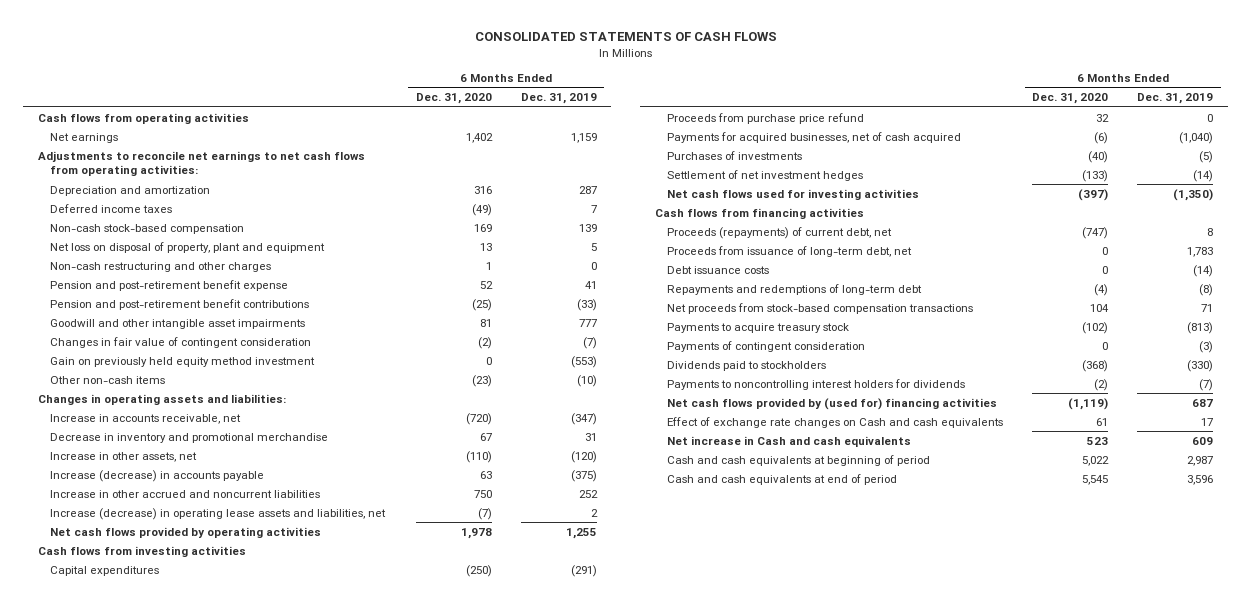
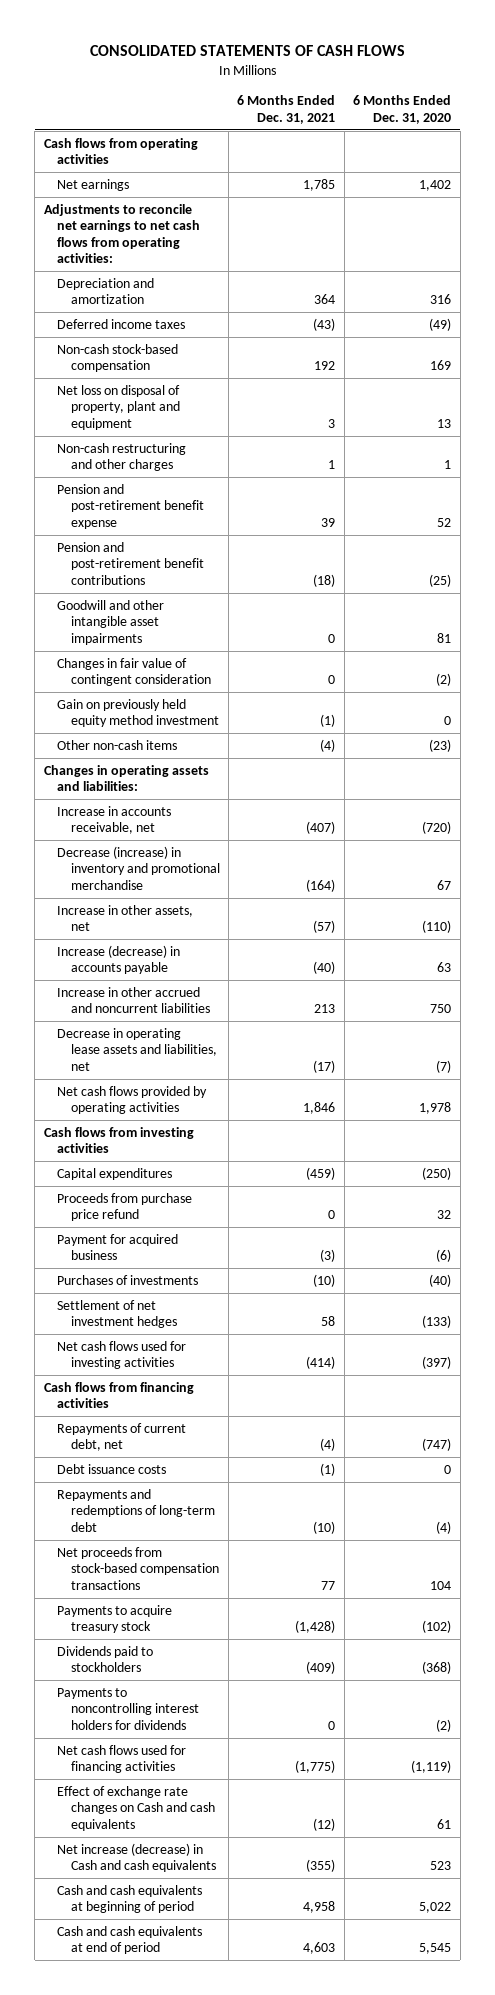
[520,93,597,105] Dec. 31, 2019 -> none
none -> [237,95,336,124] 6 Months Ended Dec. 31, 2021
[50,432,329,443] Decrease in inventory and promotional merchandise -> [57,845,220,890] Decrease (increase) in inventory and promotional merchandise
[50,507,387,520] Increase (decrease) in operating lease assets and liabilities, net -> [57,1027,217,1071] Decrease in operating lease assets and liabilities, net
[666,131,961,143] Payments for acquired businesses, net of cash acquired -> [57,1233,179,1261] Payment for acquired business
[666,245,912,257] Proceeds from issuance of long-term debt, net -> none
[666,226,892,239] Proceeds (repayments) of current debt, net -> [57,1422,187,1452] Repayments of current debt, net
[666,340,865,352] Payments of contingent consideration -> none
[666,397,997,410] Net cash flows provided by (used for) financing activities -> [57,1744,187,1774] Net cash flows used for financing activities
[666,435,911,447] Net increase in Cash and cash equivalents -> [57,1842,216,1873] Net increase (decrease) in Cash and cash equivalents

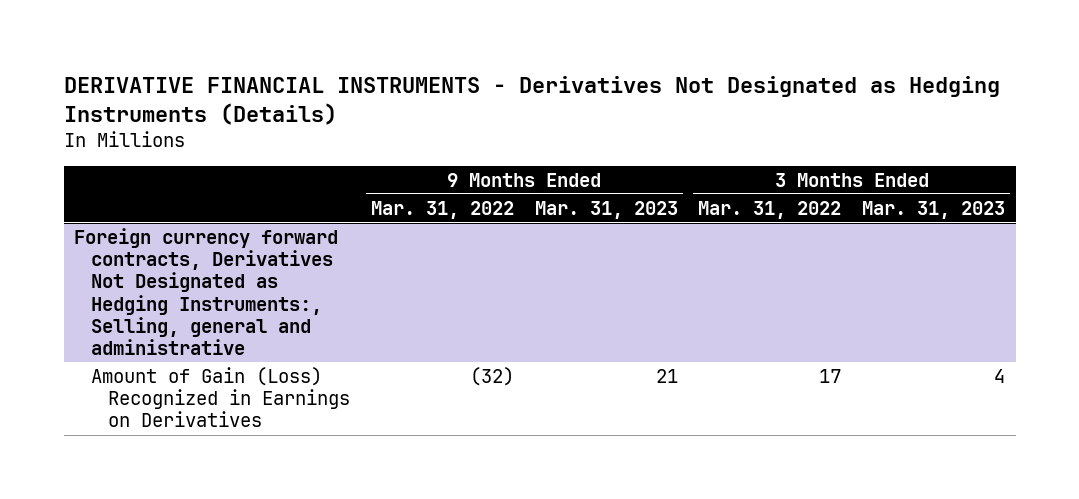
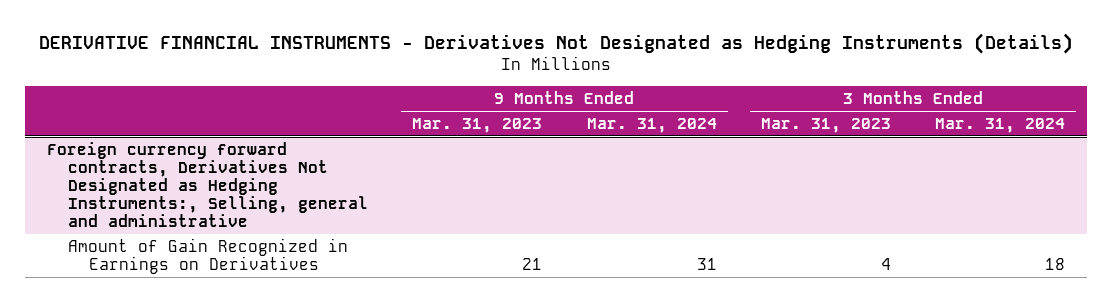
[370,200,514,219] Mar. 31, 2022 -> none
[698,200,842,219] Mar. 31, 2022 -> none
none -> [586,117,717,133] Mar. 31, 2024
none -> [935,117,1066,133] Mar. 31, 2024
[91,366,350,428] Amount of Gain (Loss) Recognized in Earnings on Derivatives -> [68,237,349,275] Amount of Gain Recognized in Earnings on Derivatives

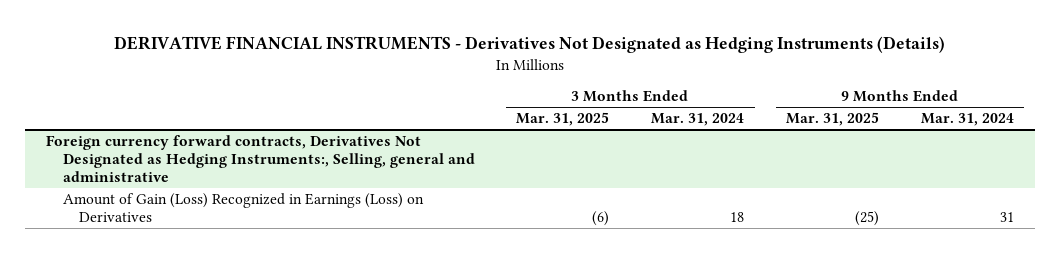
[412,117,543,133] Mar. 31, 2023 -> none
[760,117,891,133] Mar. 31, 2023 -> none
none -> [516,112,610,127] Mar. 31, 2025
none -> [786,112,880,127] Mar. 31, 2025
[68,237,349,275] Amount of Gain Recognized in Earnings on Derivatives -> [62,192,424,222] Amount of Gain (Loss) Recognized in Earnings (Loss) on Derivatives

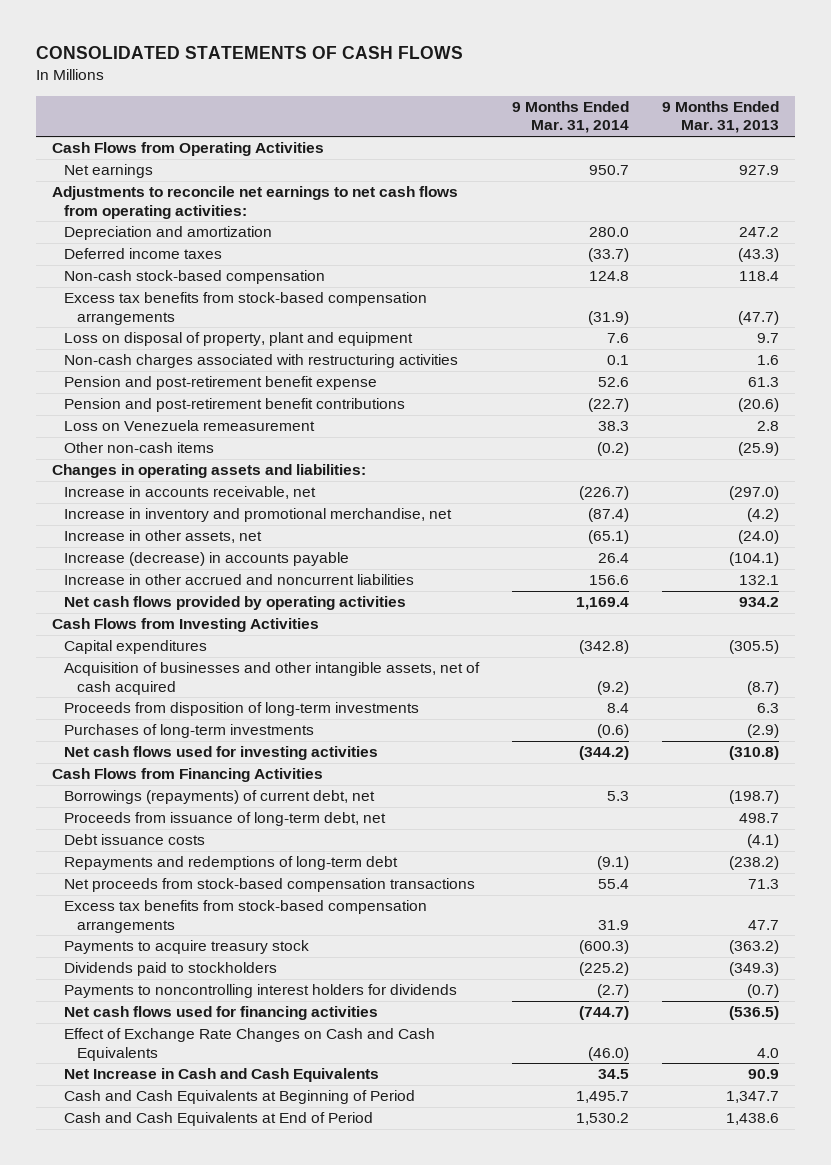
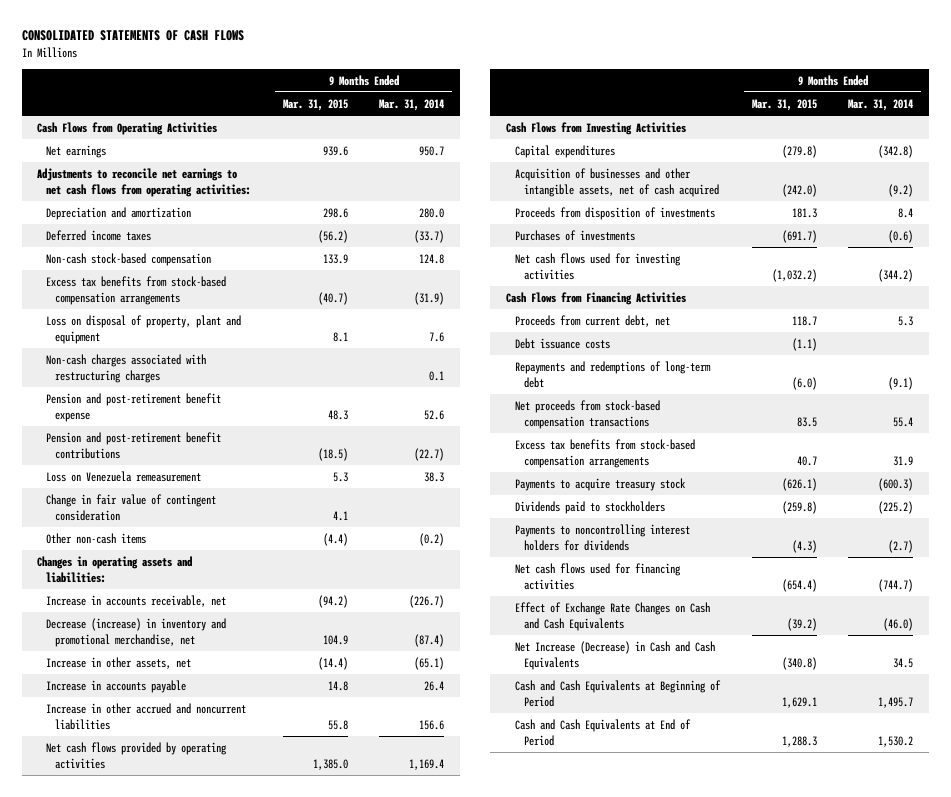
[661,100,779,134] 9 Months Ended Mar. 31, 2013 -> none
none -> [282,98,348,111] Mar. 31, 2015
[64,354,459,369] Non-cash charges associated with restructuring activities -> [46,353,207,383] Non-cash charges associated with restructuring charges
none -> [46,493,217,521] Change in fair value of contingent consideration
[64,508,453,523] Increase in inventory and promotional merchandise, net -> [46,617,227,647] Decrease (increase) in inventory and promotional merchandise, net
[64,552,350,567] Increase (decrease) in accounts payable -> [46,679,187,693] Increase in accounts payable
[64,702,420,717] Proceeds from disposition of long-term investments -> [515,206,716,220] Proceeds from disposition of investments
[64,724,315,739] Purchases of long-term investments -> [515,229,636,241] Purchases of investments
[64,812,387,827] Proceeds from issuance of long-term debt, net -> none
[64,790,376,805] Borrowings (repayments) of current debt, net -> [515,314,671,327] Proceeds from current debt, net
[64,1068,380,1083] Net Increase in Cash and Cash Equivalents -> [515,640,716,670] Net Increase (Decrease) in Cash and Cash Equivalents

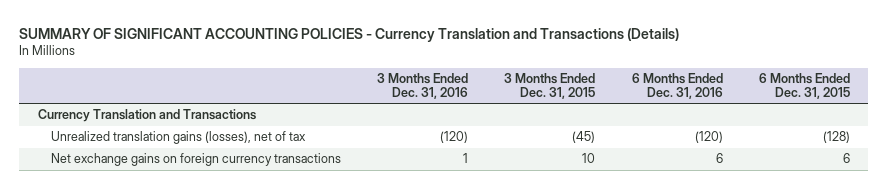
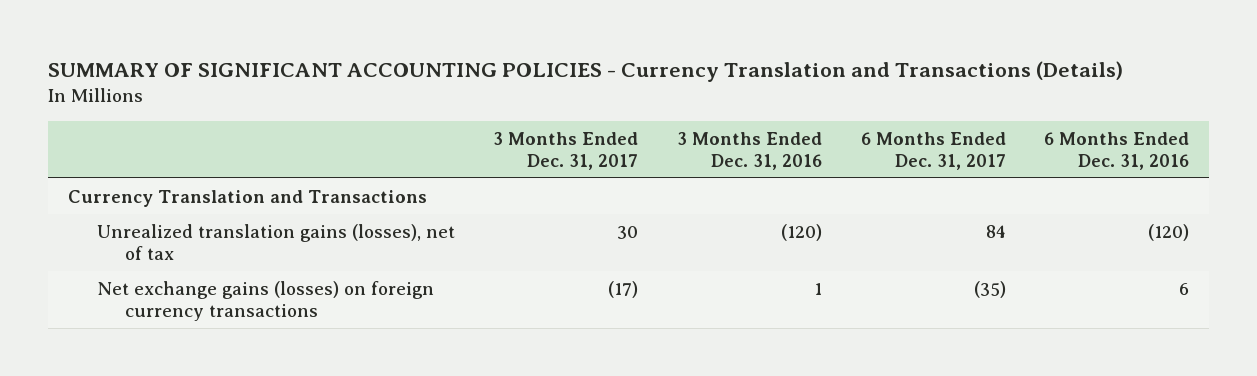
[504,72,596,99] 3 Months Ended Dec. 31, 2015 -> none
[758,72,850,99] 6 Months Ended Dec. 31, 2015 -> none
none -> [493,131,639,170] 3 Months Ended Dec. 31, 2017
none -> [860,131,1006,170] 6 Months Ended Dec. 31, 2017
[50,153,341,167] Net exchange gains on foreign currency transactions -> [96,280,434,321] Net exchange gains (losses) on foreign currency transactions

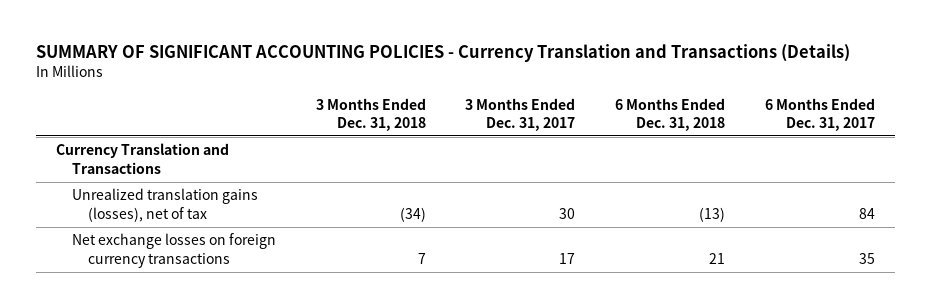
[676,131,822,170] 3 Months Ended Dec. 31, 2016 -> none
[1044,131,1190,170] 6 Months Ended Dec. 31, 2016 -> none
none -> [315,97,426,131] 3 Months Ended Dec. 31, 2018
none -> [615,97,726,131] 6 Months Ended Dec. 31, 2018
[96,280,434,321] Net exchange gains (losses) on foreign currency transactions -> [71,233,276,268] Net exchange losses on foreign currency transactions
[608,280,639,298] (17) -> [559,252,576,264] 17
[973,280,1006,298] (35) -> [858,252,875,264] 35

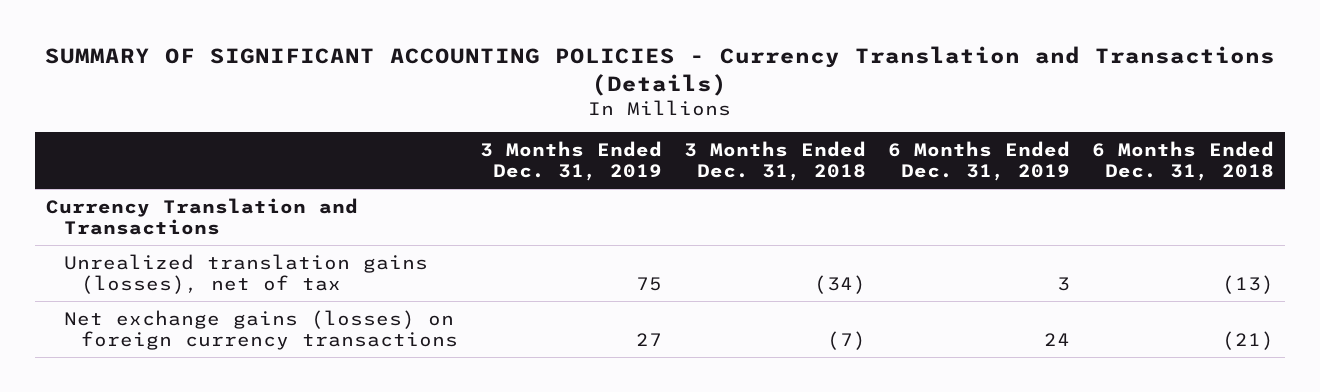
[465,97,576,131] 3 Months Ended Dec. 31, 2017 -> none
[764,97,875,131] 6 Months Ended Dec. 31, 2017 -> none
none -> [480,140,663,181] 3 Months Ended Dec. 31, 2019
none -> [887,140,1070,181] 6 Months Ended Dec. 31, 2019
[71,233,276,268] Net exchange losses on foreign currency transactions -> [63,309,459,350] Net exchange gains (losses) on foreign currency transactions
[417,252,426,264] 7 -> [826,330,866,350] (7)
[709,252,726,264] 21 -> [1221,330,1274,350] (21)

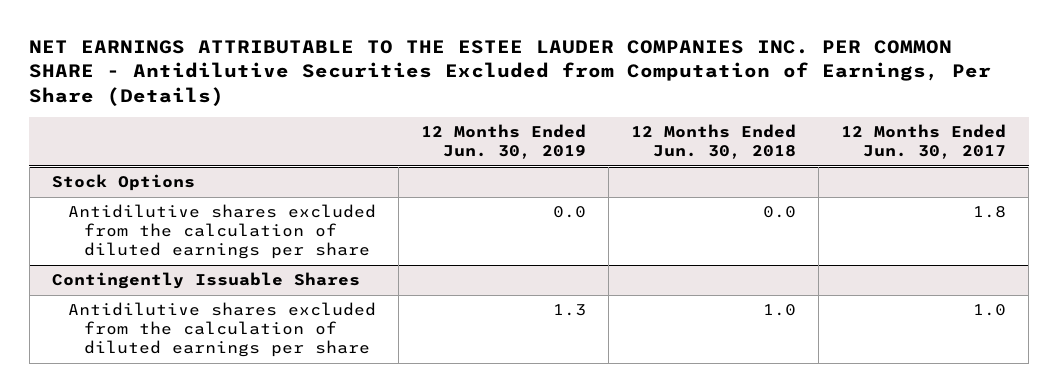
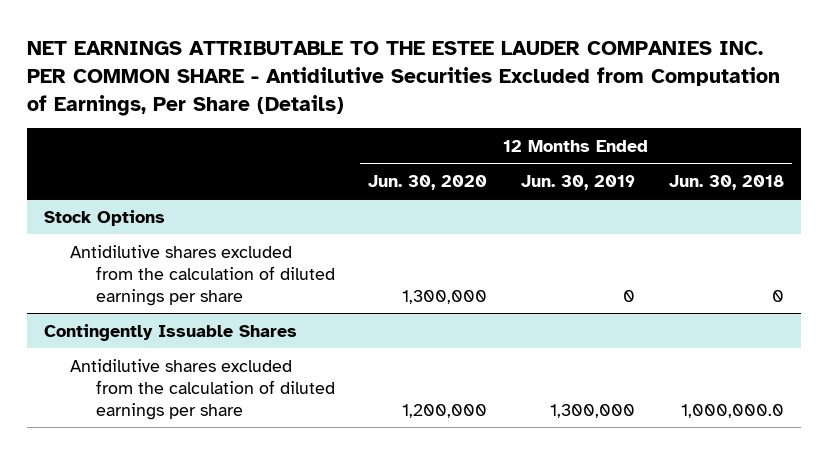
[841,124,1007,160] 12 Months Ended Jun. 30, 2017 -> none
none -> [368,174,488,190] Jun. 30, 2020
[552,206,586,219] 0.0 -> [623,289,636,302] 0
[762,206,796,219] 0.0 -> [771,289,784,302] 0
[552,304,586,317] 1.3 -> [550,403,636,418] 1,300,000
[762,304,796,317] 1.0 -> [680,403,784,418] 1,000,000.0

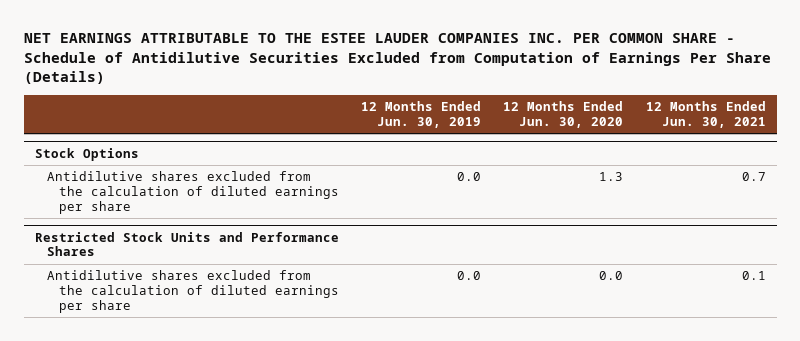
[27,40,781,116] NET EARNINGS ATTRIBUTABLE TO THE ESTEE LAUDER COMPANIES INC. PER COMMON SHARE - Antidilutive Securities Excluded from Computation of Earnings, Per Share (Details) -> [23,33,771,85] NET EARNINGS ATTRIBUTABLE TO THE ESTEE LAUDER COMPANIES INC. PER COMMON SHARE - Schedule of Antidilutive Securities Excluded from Computation of Earnings Per Share (Details)
[668,174,784,190] Jun. 30, 2018 -> none
none -> [645,101,766,128] 12 Months Ended Jun. 30, 2021
[43,323,297,341] Contingently Issuable Shares -> none
[402,289,488,304] 1,300,000 -> [599,172,624,182] 1.3
[623,289,636,302] 0 -> [457,172,482,182] 0.0
none -> [34,231,339,257] Restricted Stock Units and Performance Shares
[402,403,488,418] 1,200,000 -> [599,271,624,281] 0.0
[550,403,636,418] 1,300,000 -> [457,271,482,281] 0.0

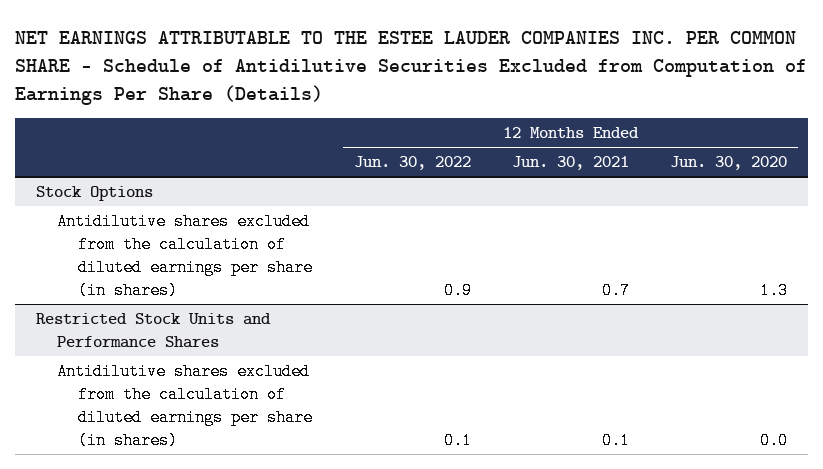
[361,101,482,128] 12 Months Ended Jun. 30, 2019 -> none
none -> [353,156,471,171] Jun. 30, 2022
[46,171,340,214] Antidilutive shares excluded from the calculation of diluted earnings per share -> [57,213,314,300] Antidilutive shares excluded from the calculation of diluted earnings per share (in shares)
[46,270,340,313] Antidilutive shares excluded from the calculation of diluted earnings per share -> [57,363,314,450] Antidilutive shares excluded from the calculation of diluted earnings per share (in shares)

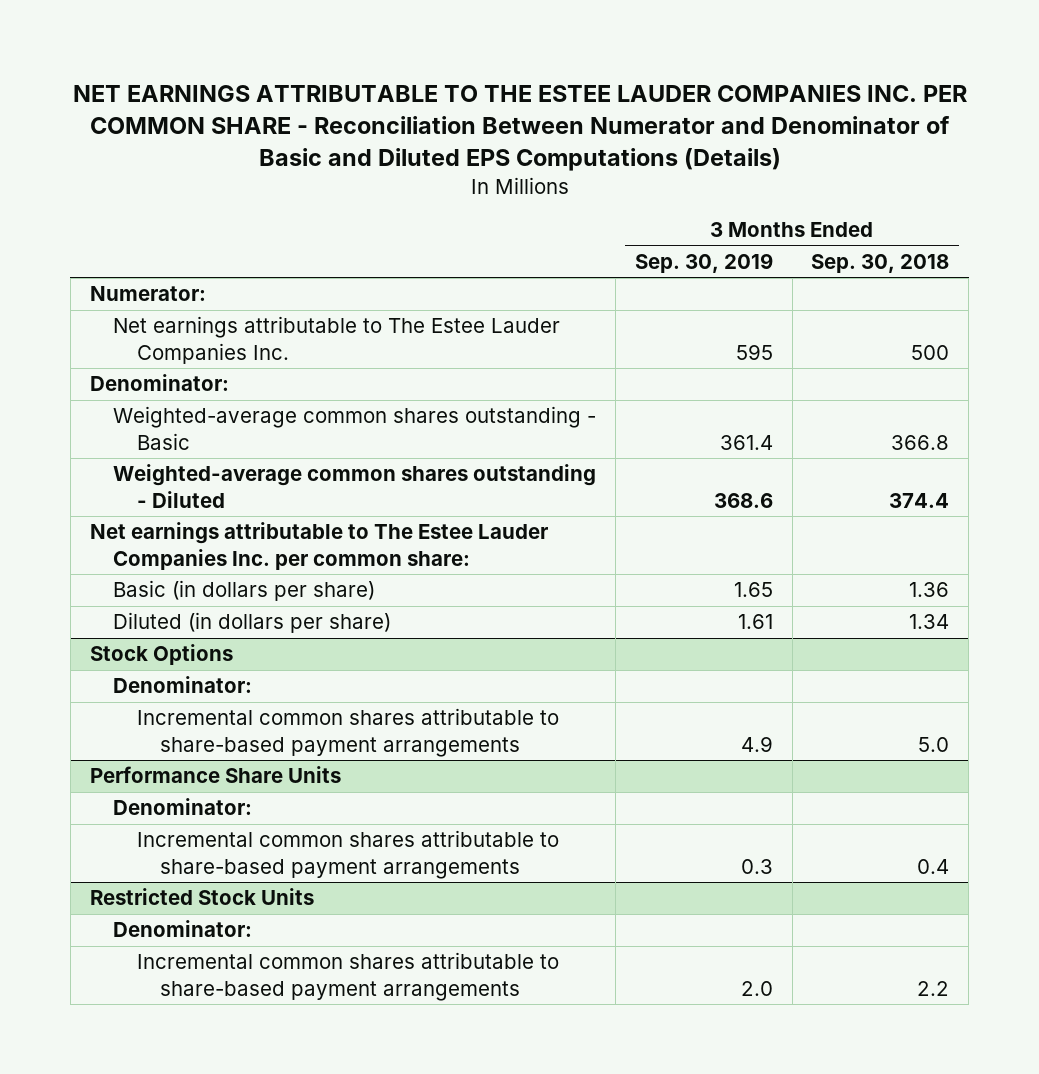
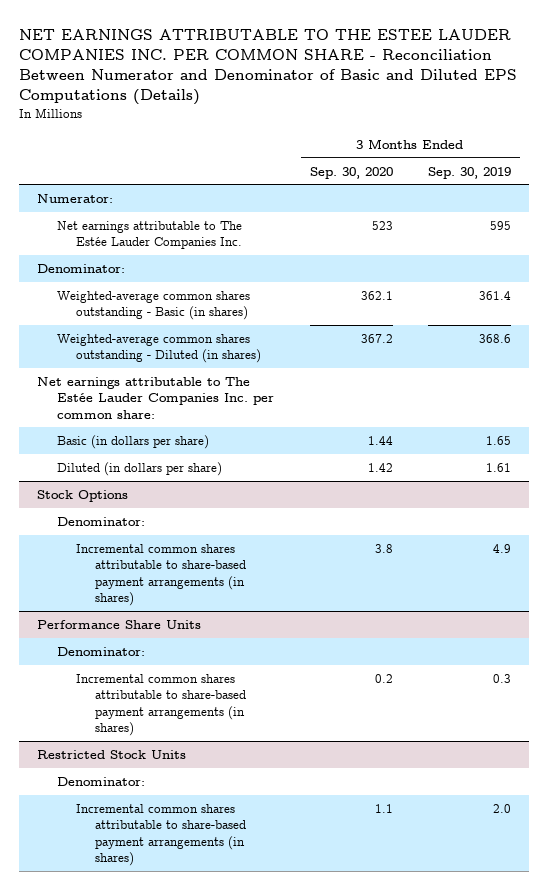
[811,253,950,273] Sep. 30, 2018 -> none
none -> [309,166,393,179] Sep. 30, 2020
[113,316,561,364] Net earnings attributable to The Estee Lauder Companies Inc. -> [56,220,243,250] Net earnings attributable to The Estée Lauder Companies Inc.
[113,406,597,450] Weighted-average common shares outstanding - Basic -> [56,290,250,321] Weighted-average common shares outstanding - Basic (in shares)
[113,464,597,508] Weighted-average common shares outstanding - Diluted -> [56,333,262,364] Weighted-average common shares outstanding - Diluted (in shares)
[89,522,548,570] Net earnings attributable to The Estee Lauder Companies Inc. per common share: -> [37,376,274,419] Net earnings attributable to The Estée Lauder Companies Inc. per common share:
[136,708,559,757] Incremental common shares attributable to share-based payment arrangements -> [76,543,247,606] Incremental common shares attributable to share-based payment arrangements (in shares)
[136,830,559,879] Incremental common shares attributable to share-based payment arrangements -> [76,673,247,736] Incremental common shares attributable to share-based payment arrangements (in shares)
[136,952,559,1001] Incremental common shares attributable to share-based payment arrangements -> [76,803,247,866] Incremental common shares attributable to share-based payment arrangements (in shares)

